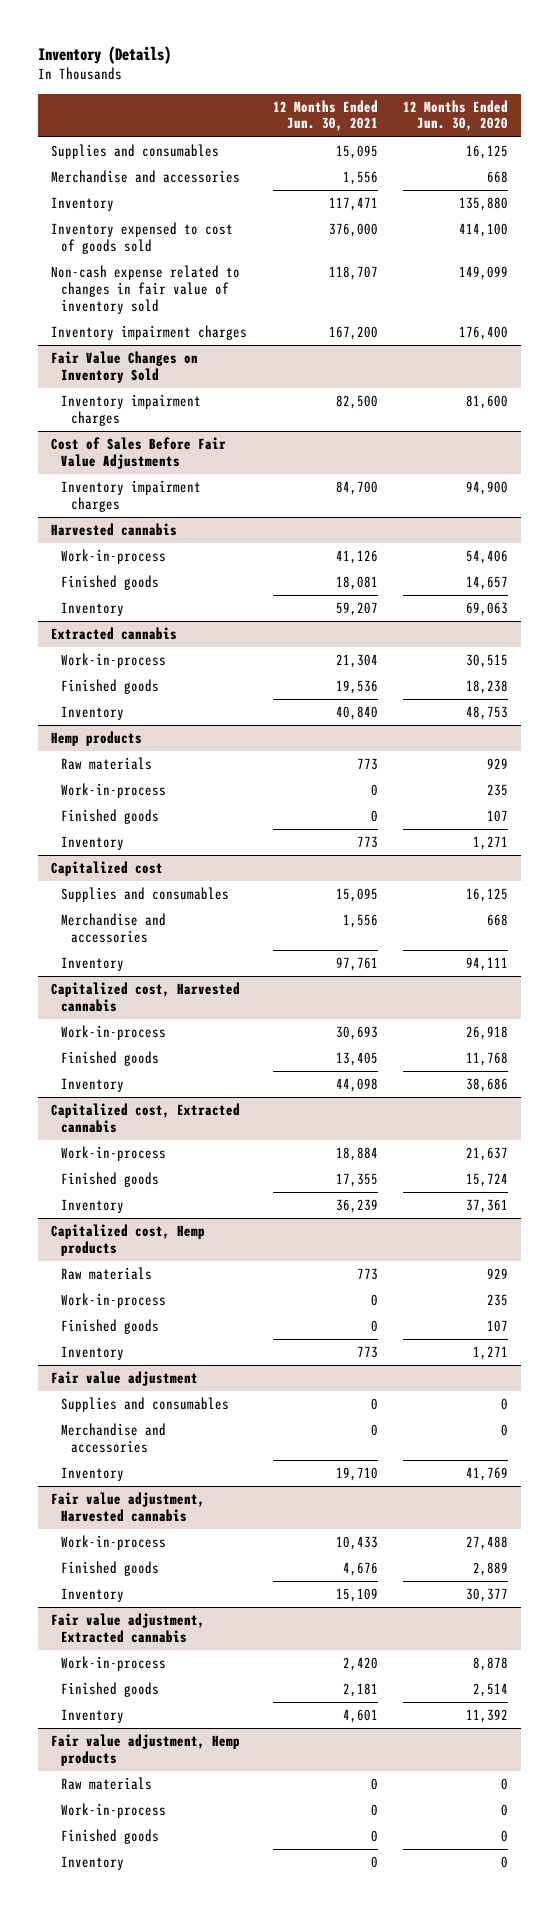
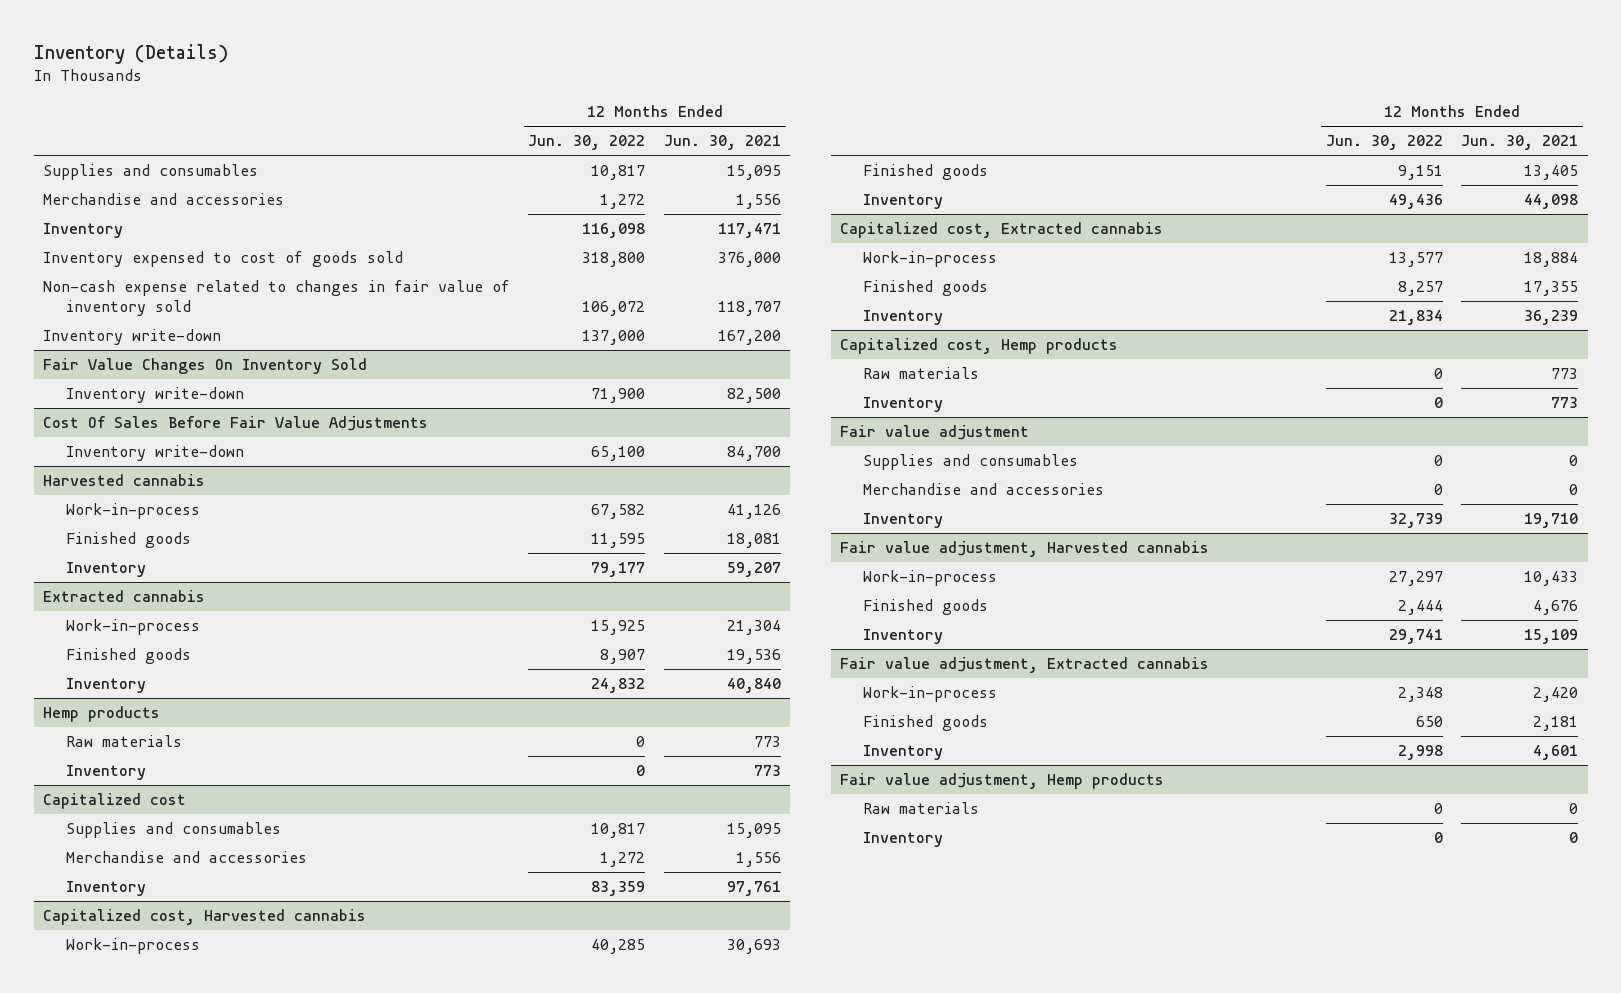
[403,99,509,132] 12 Months Ended Jun. 30, 2020 -> none
none -> [528,135,646,151] Jun. 30, 2022
[50,325,247,341] Inventory impairment charges -> [42,329,221,346] Inventory write-down
[50,351,198,383] Fair Value Changes on Inventory Sold -> [42,358,367,375] Fair Value Changes On Inventory Sold
[60,394,201,426] Inventory impairment charges -> [65,387,244,404] Inventory write-down
[50,437,226,469] Cost of Sales Before Fair Value Adjustments -> [42,416,428,432] Cost Of Sales Before Fair Value Adjustments
[60,480,201,512] Inventory impairment charges -> [65,445,244,462] Inventory write-down
[60,783,166,799] Work-in-process -> none
[60,809,159,825] Finished goods -> none
[60,1293,166,1309] Work-in-process -> none
[60,1319,159,1335] Finished goods -> none
[60,1803,166,1819] Work-in-process -> none
[60,1829,159,1845] Finished goods -> none

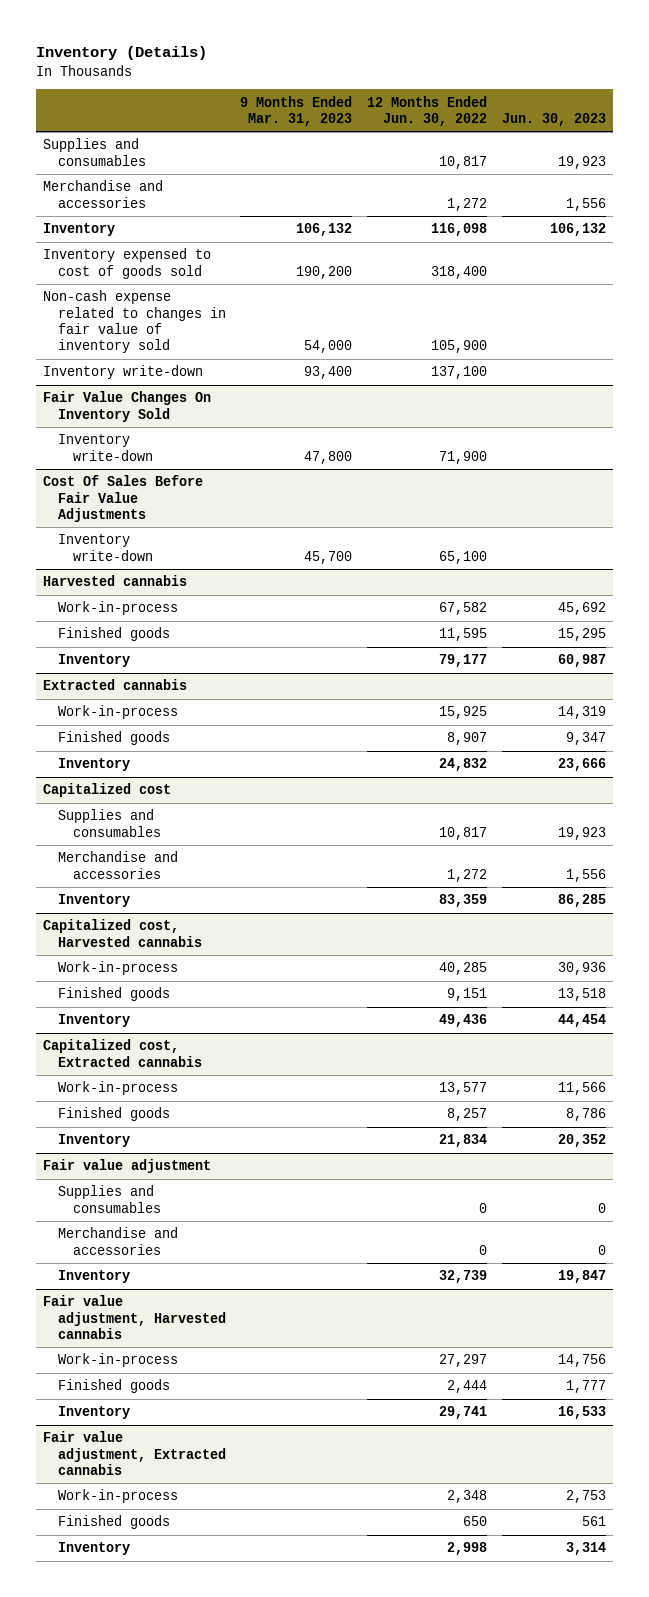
[664,135,782,151] Jun. 30, 2021 -> none
none -> [240,95,353,126] 9 Months Ended Mar. 31, 2023
none -> [501,112,606,126] Jun. 30, 2023
[582,252,646,268] 318,800 -> [431,265,488,279] 318,400
[582,300,646,316] 106,072 -> [431,340,488,354] 105,900
[582,330,646,346] 137,000 -> [431,366,488,380] 137,100
[42,706,160,723] Hemp products -> none
[65,735,182,748] Raw materials -> none
[65,765,146,781] Inventory -> none
[840,338,1119,355] Capitalized cost, Hemp products -> none
[863,367,980,380] Raw materials -> none
[863,397,944,413] Inventory -> none
[840,773,1165,790] Fair value adjustment, Hemp products -> none
[863,802,980,815] Raw materials -> none
[863,832,944,848] Inventory -> none

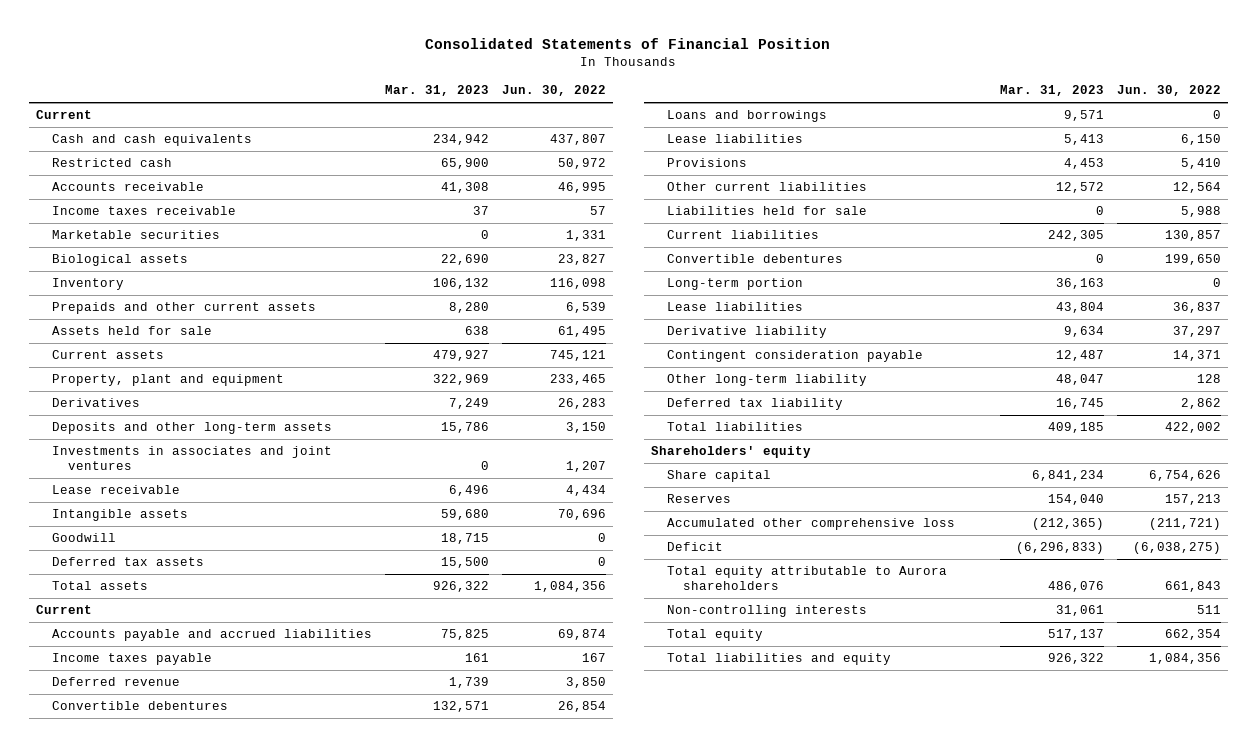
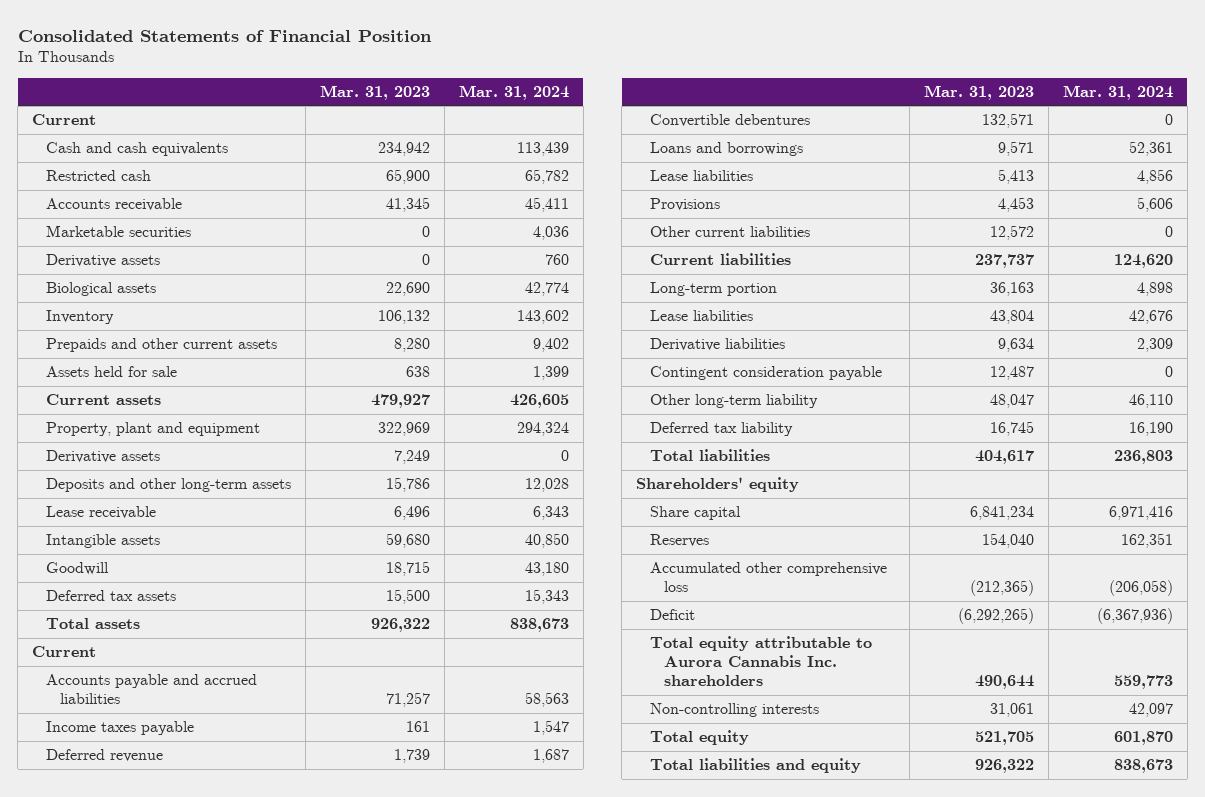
[502,85,607,97] Jun. 30, 2022 -> none
none -> [458,84,569,100] Mar. 31, 2024
[51,206,236,216] Income taxes receivable -> none
[440,182,489,194] 41,308 -> [385,197,430,213] 41,345
none -> [46,254,161,268] Derivative assets
[51,398,140,408] Derivatives -> [46,450,161,464] Derivative assets
[51,446,332,471] Investments in associates and joint ventures -> none
[440,629,489,641] 75,825 -> [385,692,430,708] 71,257
[667,206,868,216] Liabilities held for sale -> none
[667,254,844,264] Convertible debentures -> none
[1048,230,1105,242] 242,305 -> [975,254,1035,269] 237,737
[667,326,828,339] Derivative liability -> [650,338,786,352] Derivative liabilities
[1048,422,1105,434] 409,185 -> [975,450,1035,465] 404,617
[1016,542,1105,555] (6,296,833) -> [958,608,1035,625] (6,292,265)
[667,566,948,591] Total equity attributable to Aurora shareholders -> [650,636,873,687] Total equity attributable to Aurora Cannabis Inc. shareholders
[1048,581,1105,593] 486,076 -> [975,675,1035,690] 490,644
[1048,629,1105,641] 517,137 -> [975,731,1035,746] 521,705

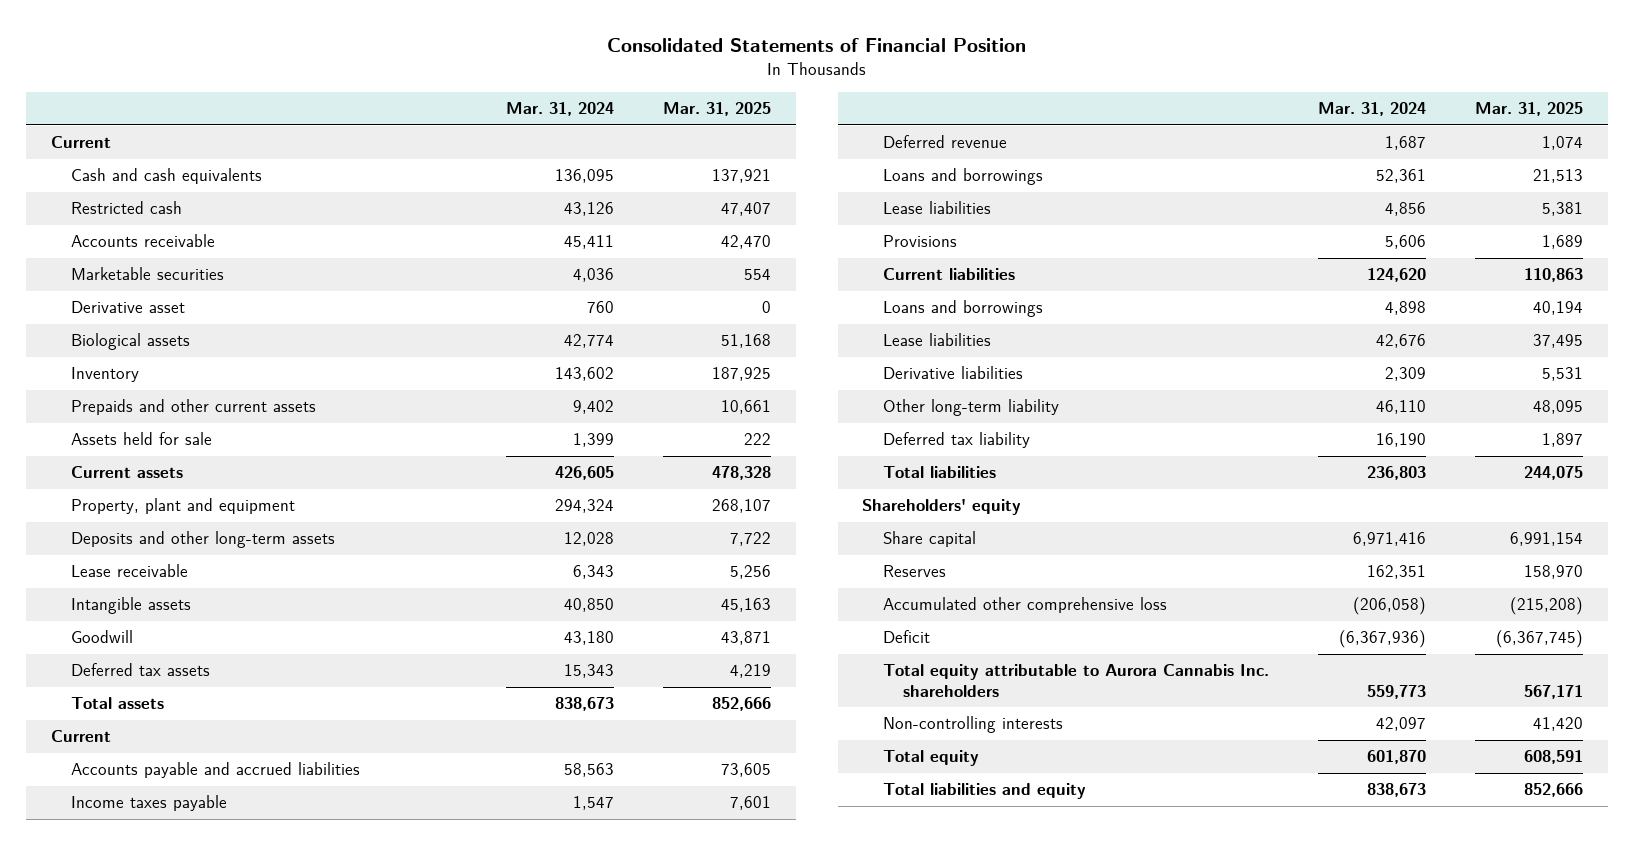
[319,84,430,100] Mar. 31, 2023 -> none
none -> [663,102,772,117] Mar. 31, 2025
[516,142,569,157] 113,439 -> [555,169,615,184] 136,095
[524,169,569,185] 65,782 -> [564,202,615,217] 43,126
[46,254,161,268] Derivative assets -> [71,301,186,314] Derivative asset
[46,450,161,464] Derivative assets -> none
[650,114,811,128] Convertible debentures -> none
[650,226,811,238] Other current liabilities -> none
[650,282,778,297] Long-term portion -> [882,300,1043,318] Loans and borrowings
[650,366,883,381] Contingent consideration payable -> none

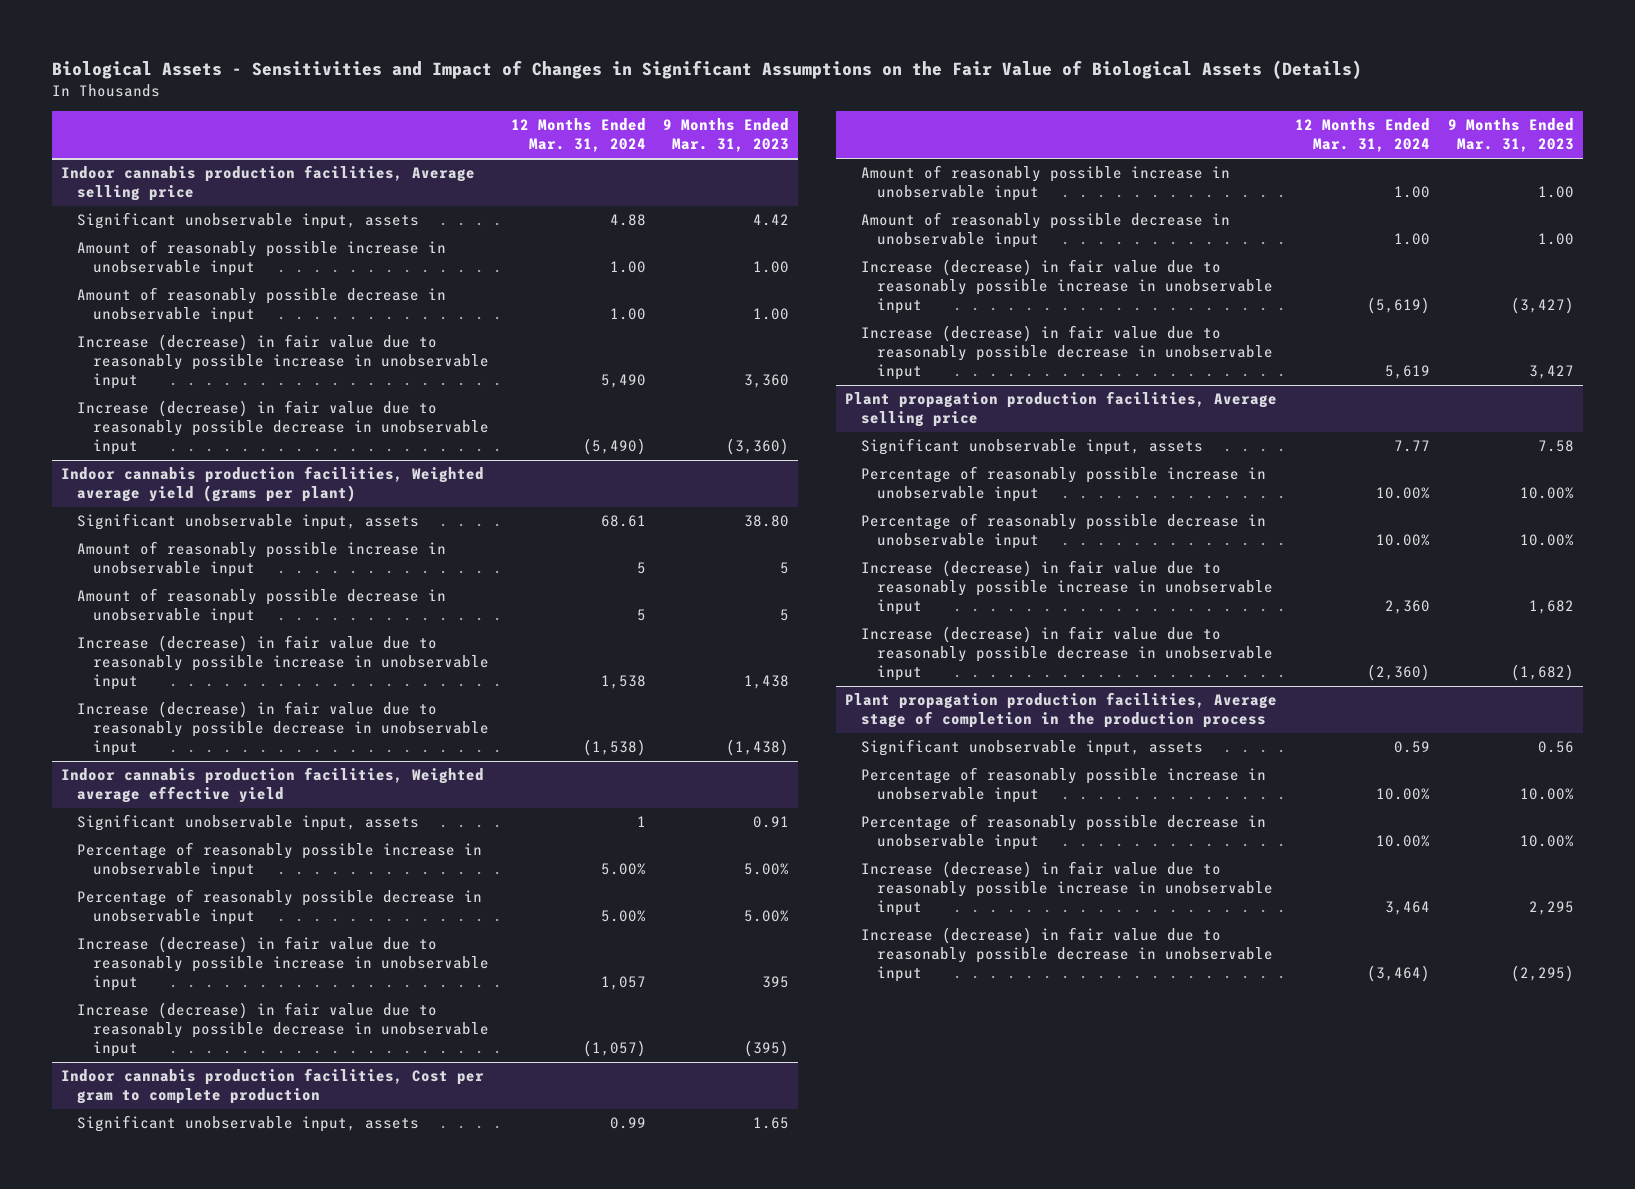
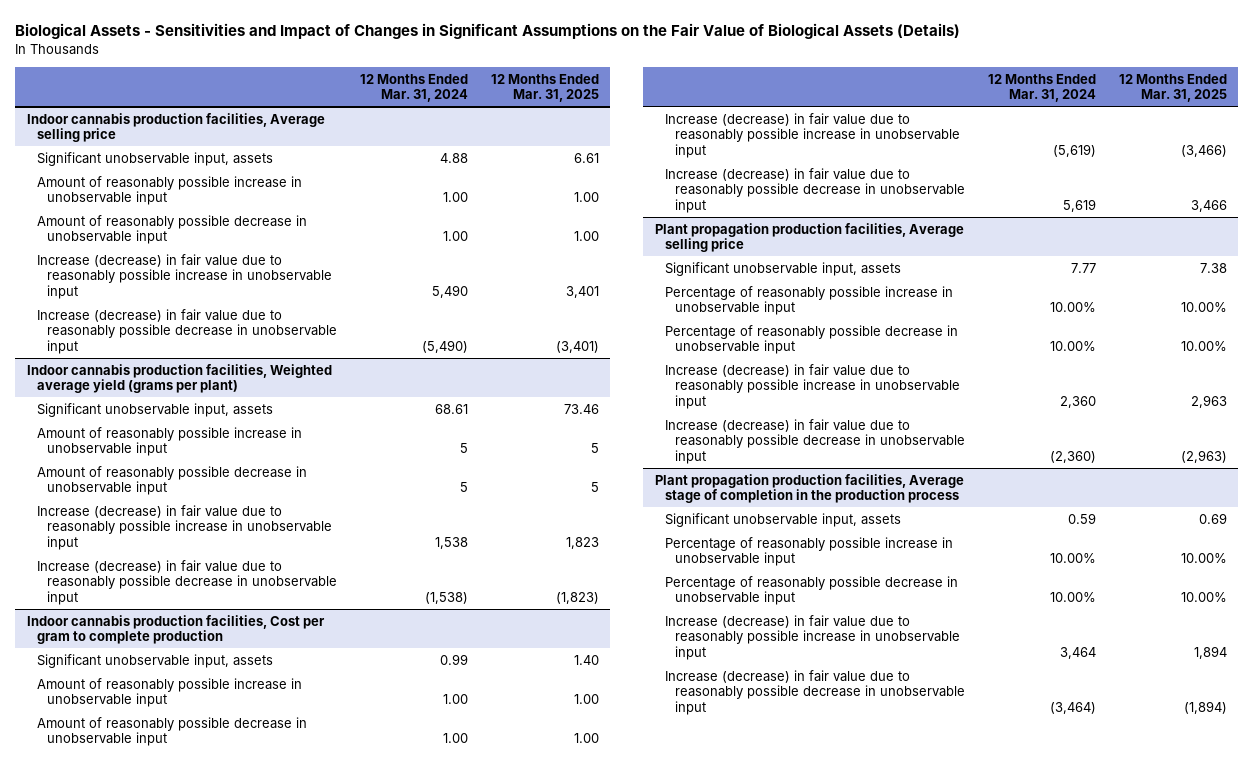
[663,118,790,153] 9 Months Ended Mar. 31, 2023 -> none
none -> [490,73,599,103] 12 Months Ended Mar. 31, 2025
[60,767,484,804] Indoor cannabis production facilities, Weighted average effective yield -> none
[76,814,419,832] Significant unobservable input, assets -> none
[76,842,482,879] Percentage of reasonably possible increase in unobservable input -> none
[76,889,482,926] Percentage of reasonably possible decrease in unobservable input -> none
[76,936,489,992] Increase (decrease) in fair value due to reasonably possible increase in unobservable input -> none
[76,1002,489,1058] Increase (decrease) in fair value due to reasonably possible decrease in unobservable input -> none

